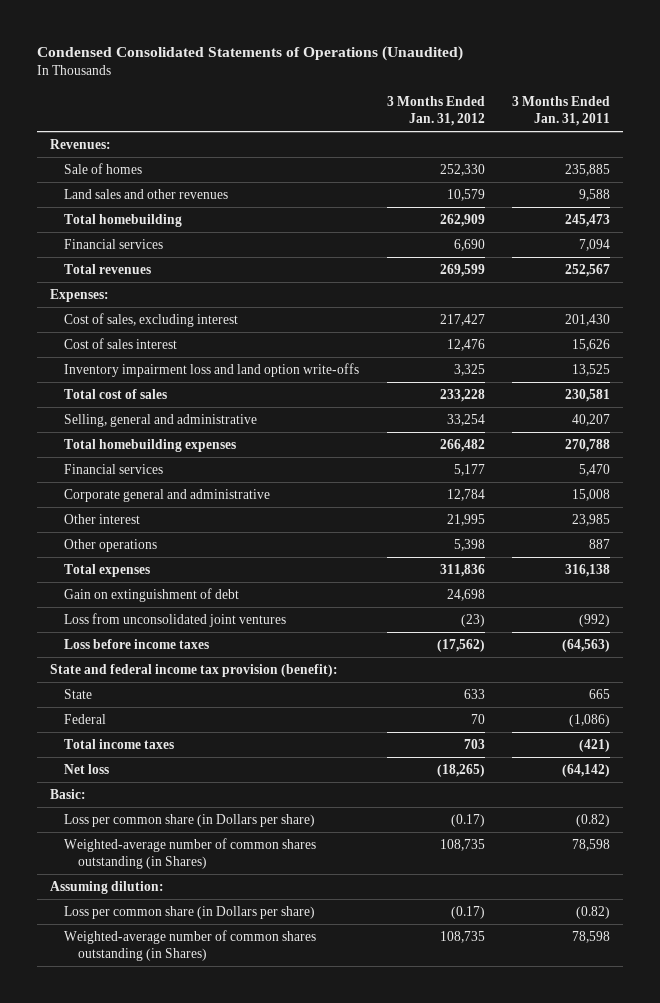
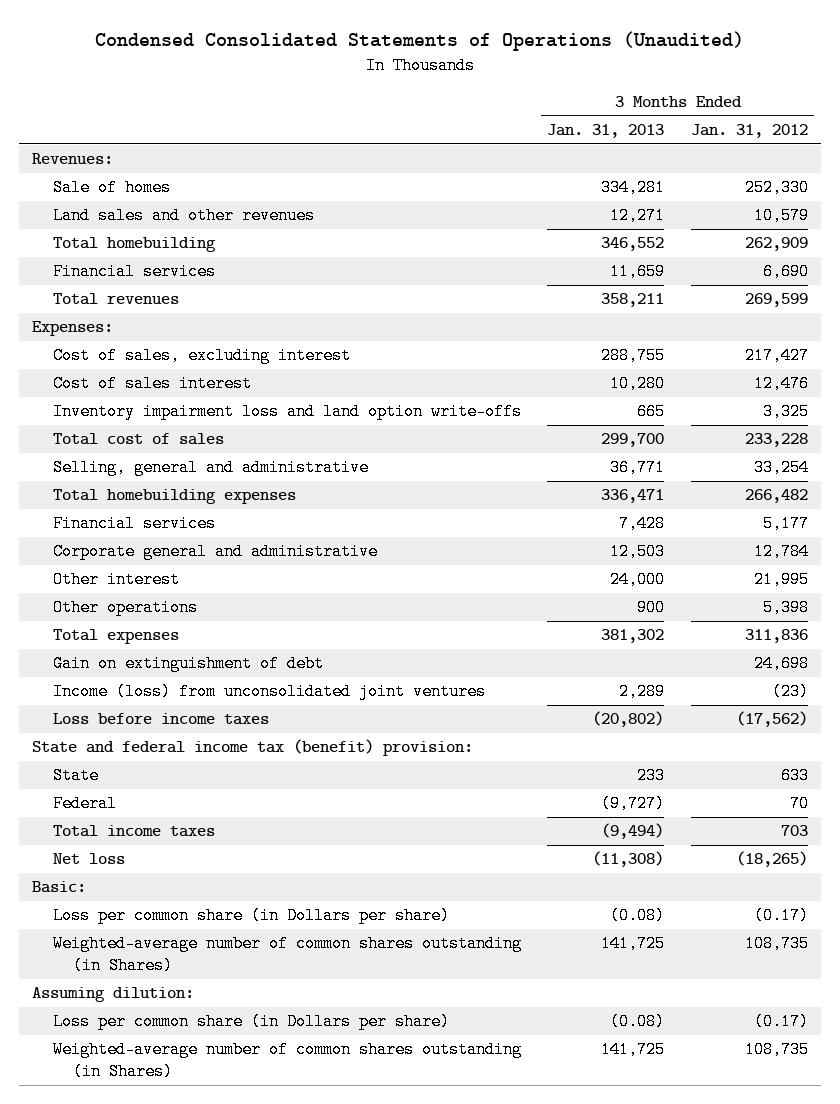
[511,95,610,126] 3 Months Ended Jan. 31, 2011 -> none
none -> [547,124,665,139] Jan. 31, 2013
[64,613,287,628] Loss from unconsolidated joint ventures -> [52,683,486,701] Income (loss) from unconsolidated joint ventures
[50,664,339,678] State and federal income tax provision (benefit): -> [31,739,473,757] State and federal income tax (benefit) provision:

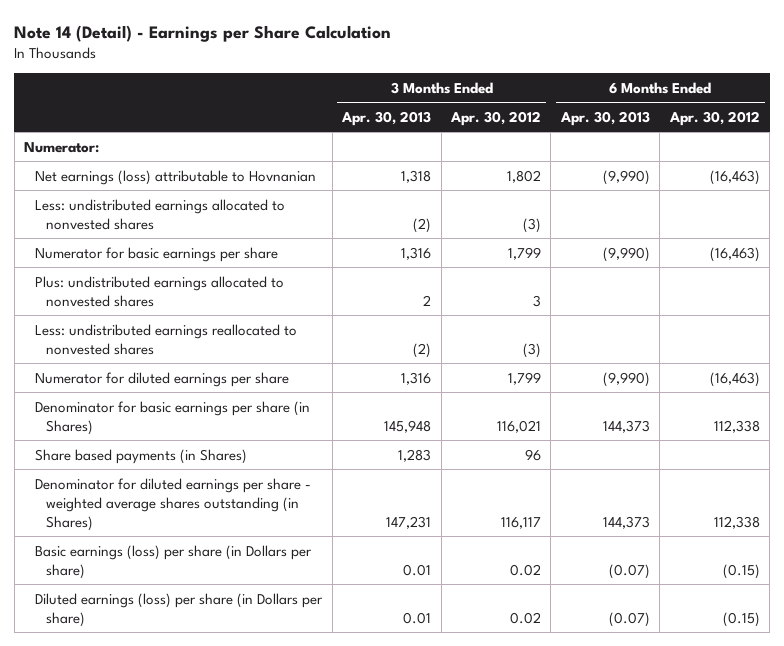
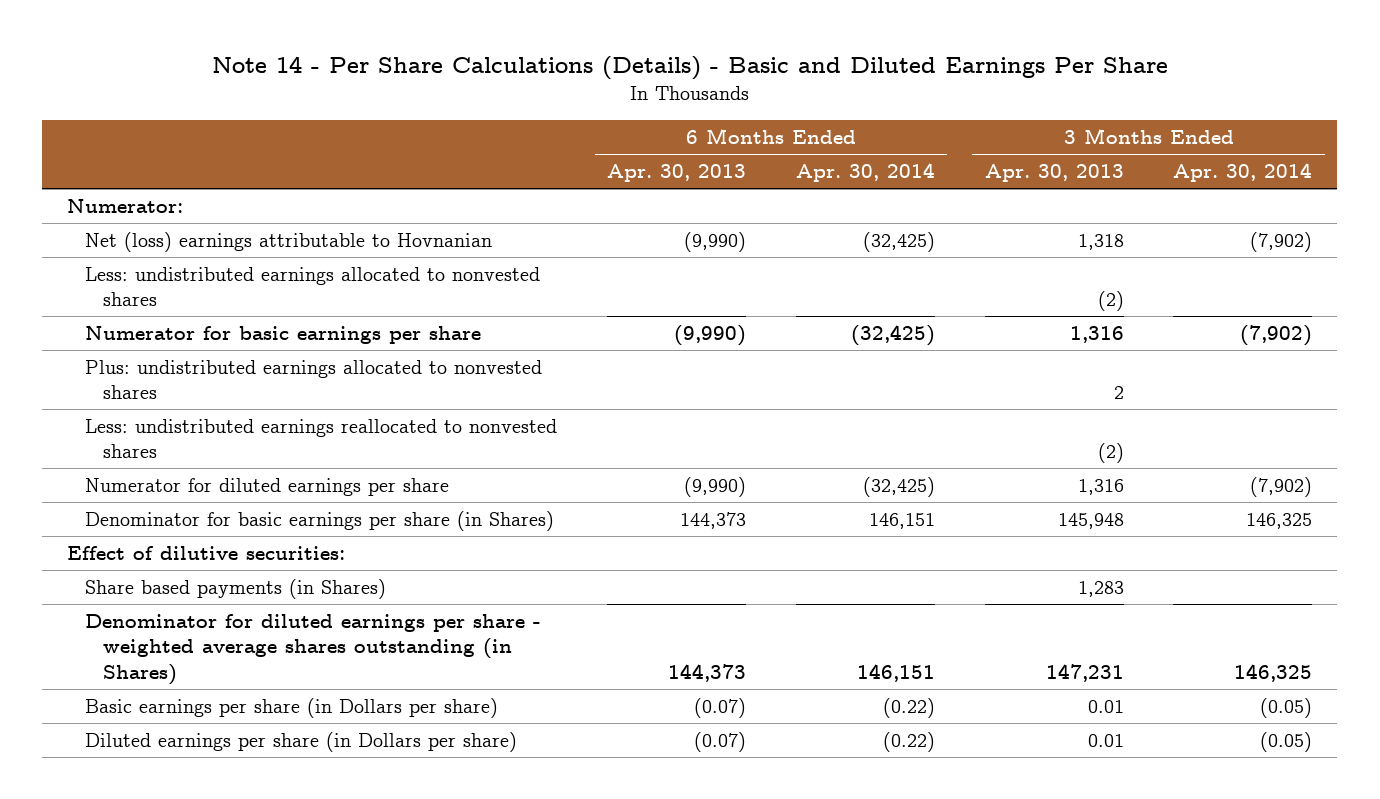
[14,24,392,42] Note 14 (Detail) - Earnings per Share Calculation -> [211,56,1168,81] Note 14 - Per Share Calculations (Details) - Basic and Diluted Earnings Per Share
[449,110,541,126] Apr. 30, 2012 -> none
[668,110,760,126] Apr. 30, 2012 -> none
none -> [795,163,935,183] Apr. 30, 2014
none -> [1173,163,1313,183] Apr. 30, 2014
[35,169,317,185] Net earnings (loss) attributable to Hovnanian -> [85,231,493,252] Net (loss) earnings attributable to Hovnanian
none -> [67,545,346,560] Effect of dilutive securities:
[35,544,313,579] Basic earnings (loss) per share (in Dollars per share) -> [85,697,499,718] Basic earnings per share (in Dollars per share)
[35,592,324,627] Diluted earnings (loss) per share (in Dollars per share) -> [85,731,518,752] Diluted earnings per share (in Dollars per share)

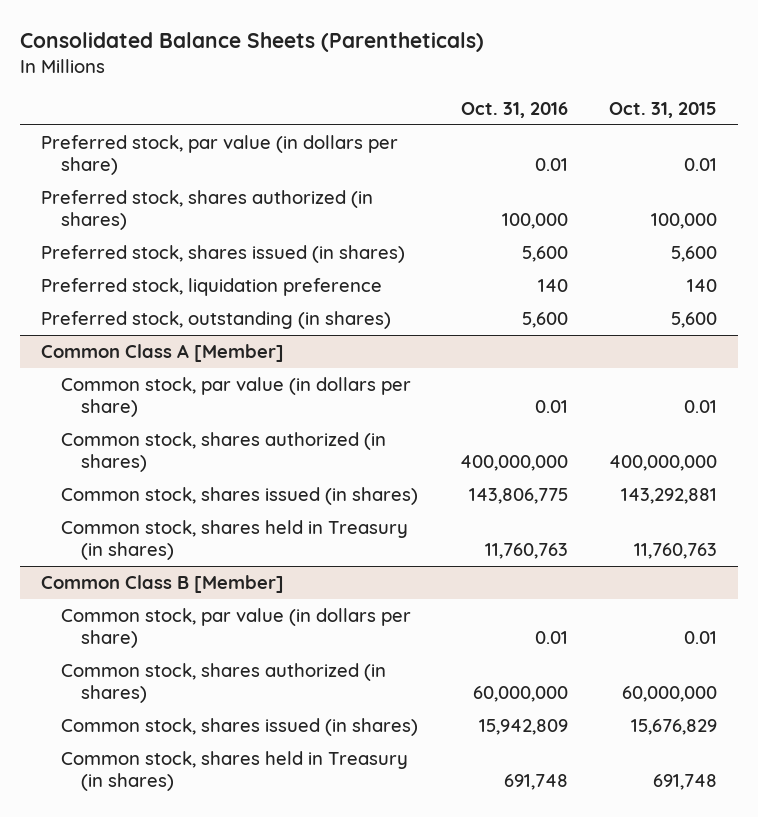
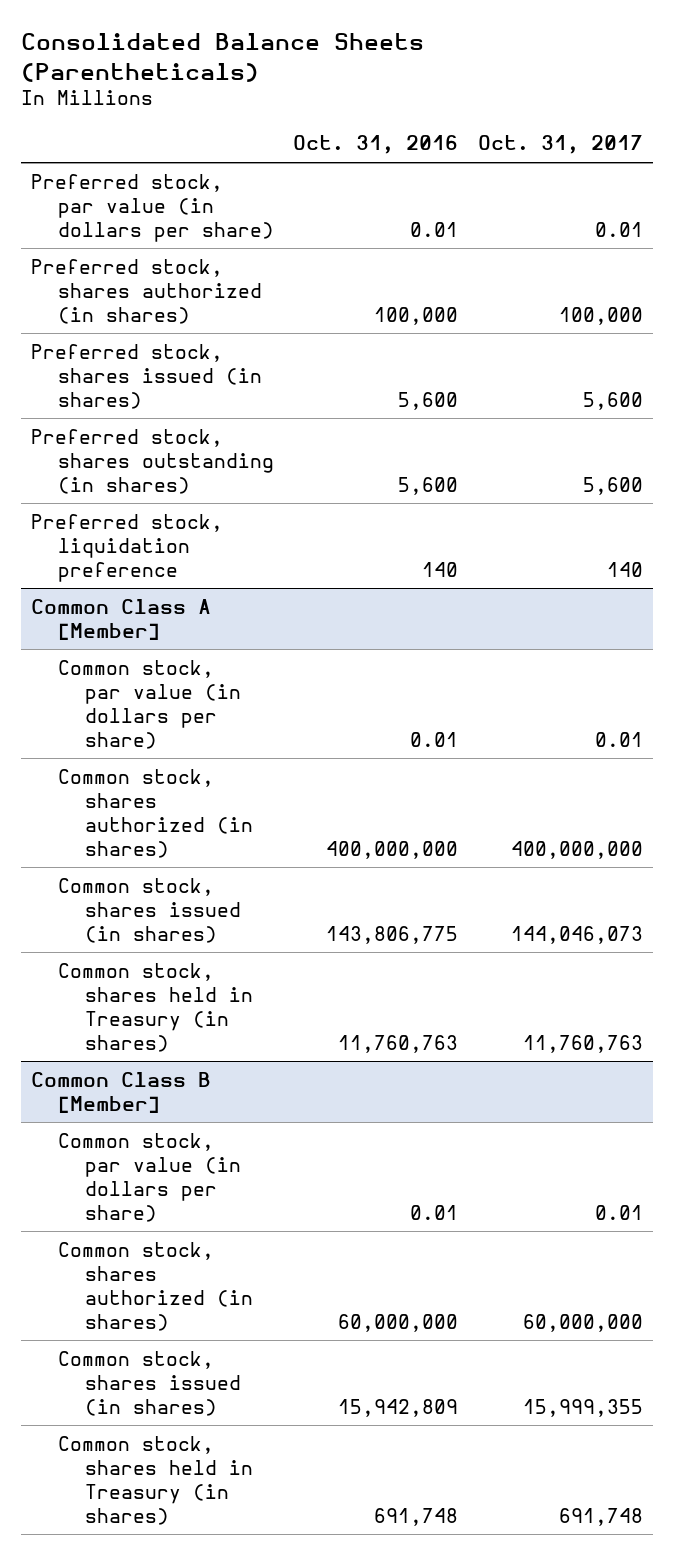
[609,101,718,118] Oct. 31, 2015 -> none
none -> [478,135,644,155] Oct. 31, 2017
none -> [30,429,274,494] Preferred stock, shares outstanding (in shares)
[40,311,391,330] Preferred stock, outstanding (in shares) -> none

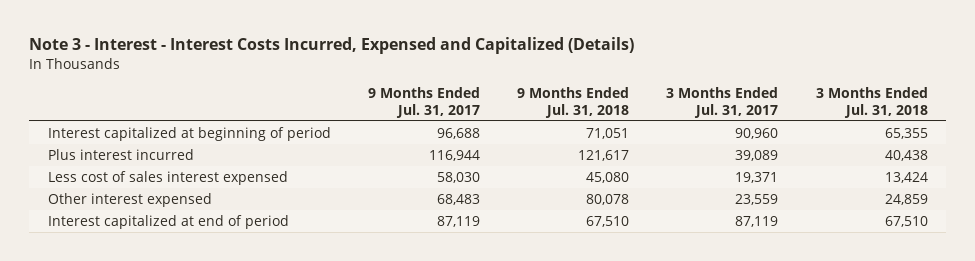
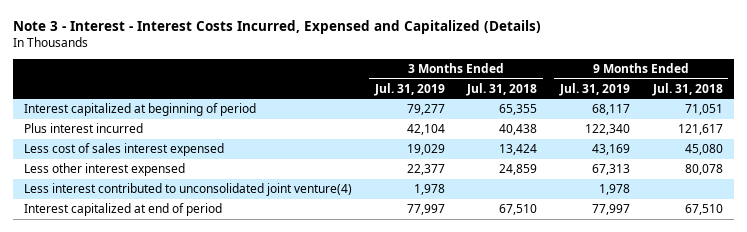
[367,87,480,118] 9 Months Ended Jul. 31, 2017 -> none
[666,87,779,118] 3 Months Ended Jul. 31, 2017 -> none
none -> [373,82,445,96] Jul. 31, 2019
none -> [559,82,631,96] Jul. 31, 2019
[47,192,212,207] Other interest expensed -> [23,163,185,177] Less other interest expensed
none -> [23,183,352,197] Less interest contributed to unconsolidated joint venture(4)

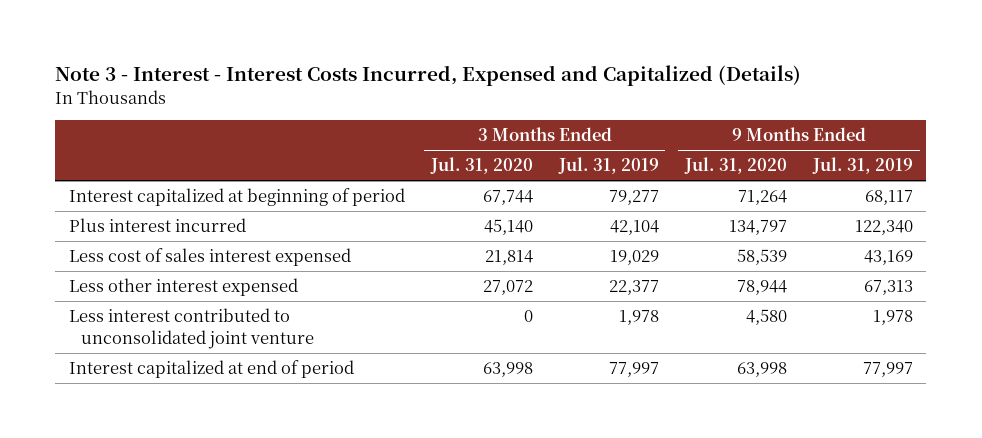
[466,82,538,96] Jul. 31, 2018 -> none
[651,82,723,96] Jul. 31, 2018 -> none
none -> [429,157,533,175] Jul. 31, 2020
none -> [683,157,787,175] Jul. 31, 2020
[23,183,352,197] Less interest contributed to unconsolidated joint venture(4) -> [68,308,314,349] Less interest contributed to unconsolidated joint venture

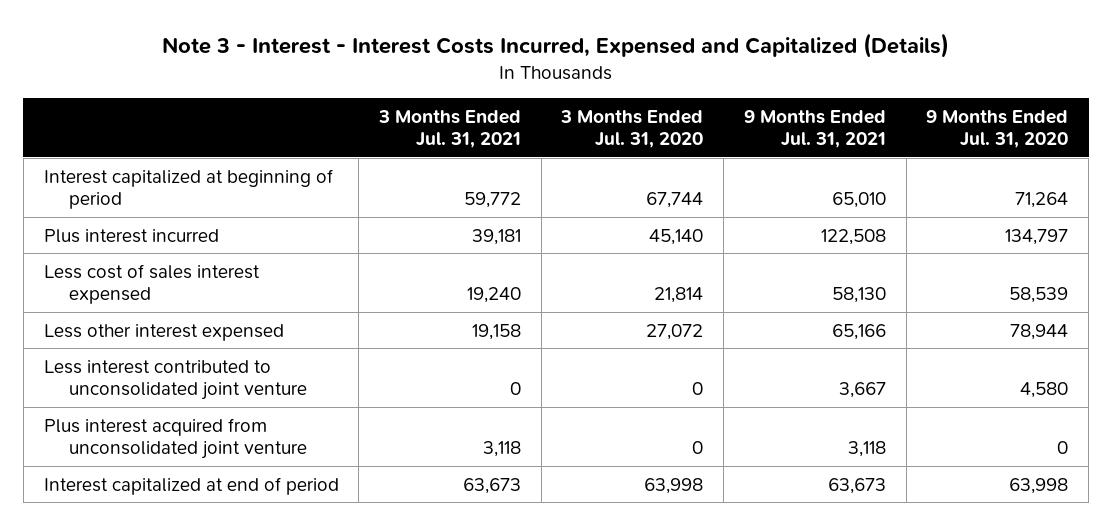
[557,157,659,175] Jul. 31, 2019 -> none
[812,157,914,175] Jul. 31, 2019 -> none
none -> [378,109,522,149] 3 Months Ended Jul. 31, 2021
none -> [743,109,886,149] 9 Months Ended Jul. 31, 2021
none -> [43,417,308,459] Plus interest acquired from unconsolidated joint venture

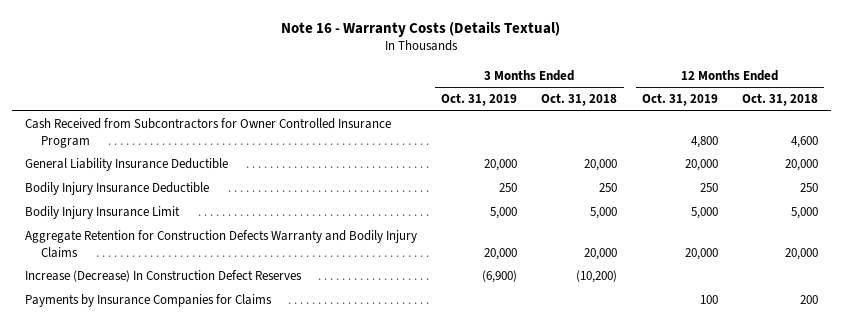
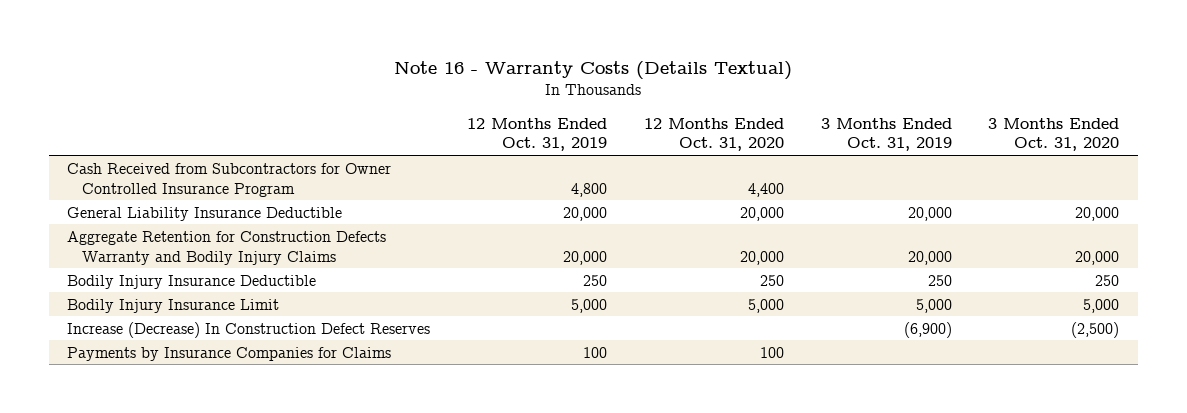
[541,94,618,107] Oct. 31, 2018 -> none
[742,94,819,107] Oct. 31, 2018 -> none
none -> [643,117,784,152] 12 Months Ended Oct. 31, 2020
none -> [988,117,1120,152] 3 Months Ended Oct. 31, 2020
[24,230,417,258] Aggregate Retention for Construction Defects Warranty and Bodily Injury Claims -> [67,230,387,265] Aggregate Retention for Construction Defects Warranty and Bodily Injury Claims

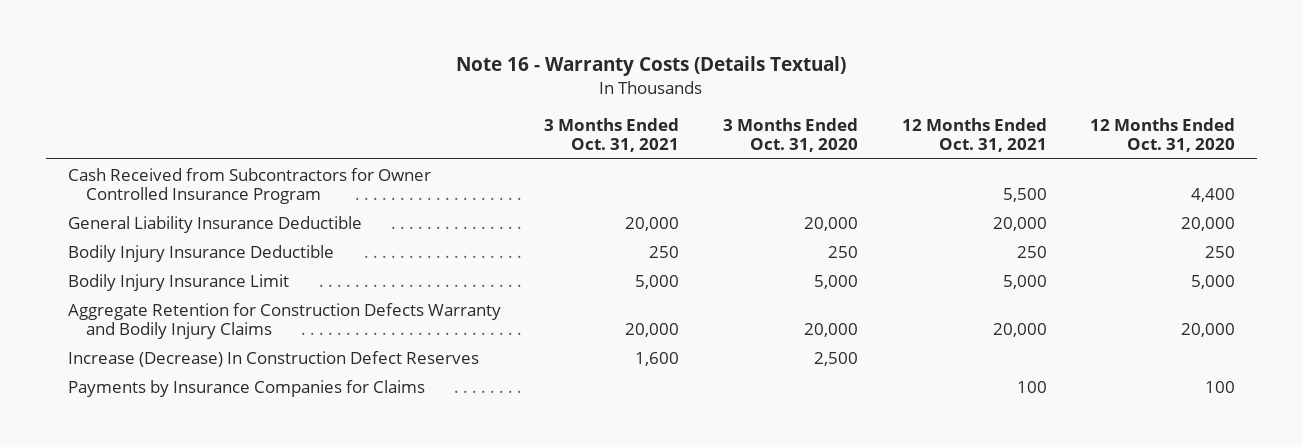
[467,117,608,152] 12 Months Ended Oct. 31, 2019 -> none
[820,117,952,152] 3 Months Ended Oct. 31, 2019 -> none
none -> [544,117,680,152] 3 Months Ended Oct. 31, 2021
none -> [901,117,1047,152] 12 Months Ended Oct. 31, 2021
[67,230,387,265] Aggregate Retention for Construction Defects Warranty and Bodily Injury Claims -> [67,302,501,339] Aggregate Retention for Construction Defects Warranty and Bodily Injury Claims
[1071,321,1120,338] (2,500) -> [813,351,858,366] 2,500

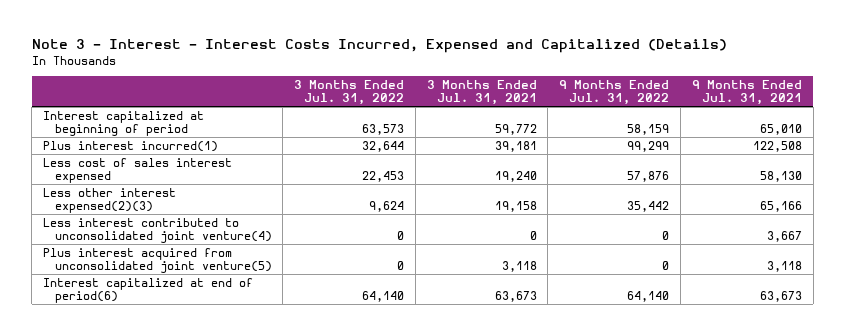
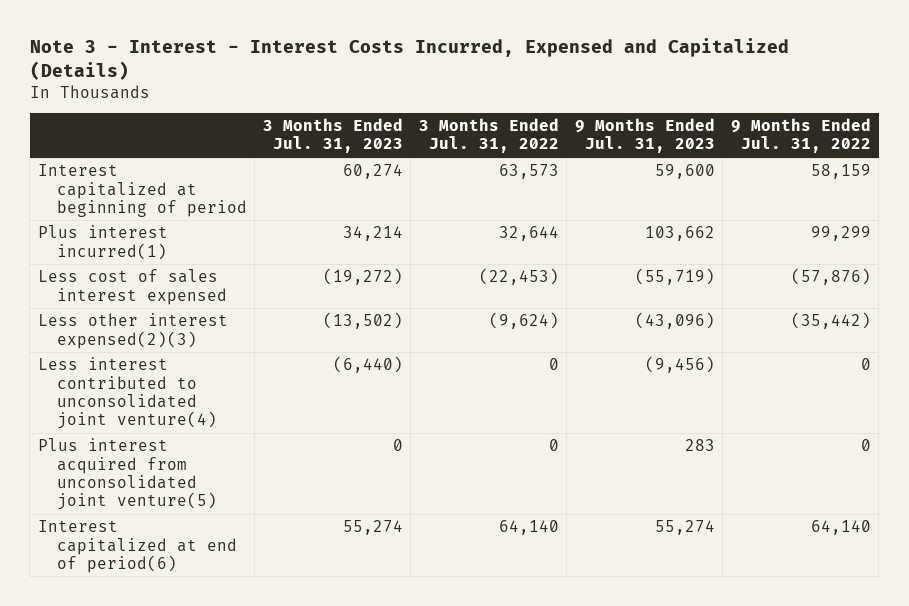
[426,79,537,105] 3 Months Ended Jul. 31, 2021 -> none
[691,79,802,105] 9 Months Ended Jul. 31, 2021 -> none
none -> [262,118,403,154] 3 Months Ended Jul. 31, 2023
none -> [574,118,715,154] 9 Months Ended Jul. 31, 2023
[362,170,405,182] 22,453 -> [478,268,559,286] (22,453)
[627,170,670,182] 57,876 -> [790,268,871,286] (57,876)
[369,200,405,212] 9,624 -> [488,312,559,330] (9,624)
[627,200,670,212] 35,442 -> [790,312,871,330] (35,442)

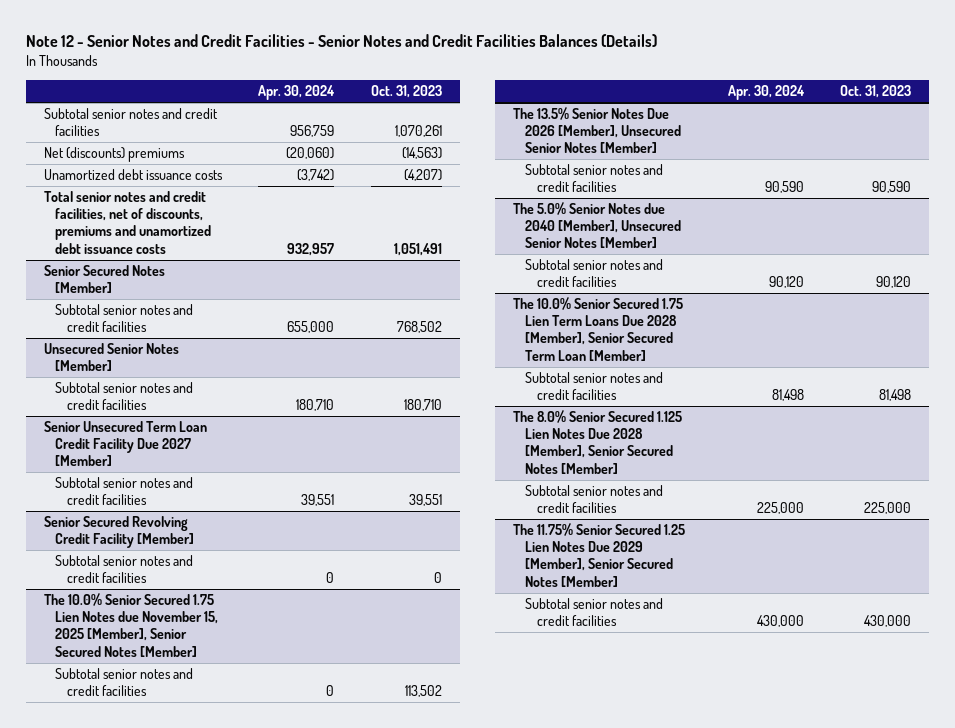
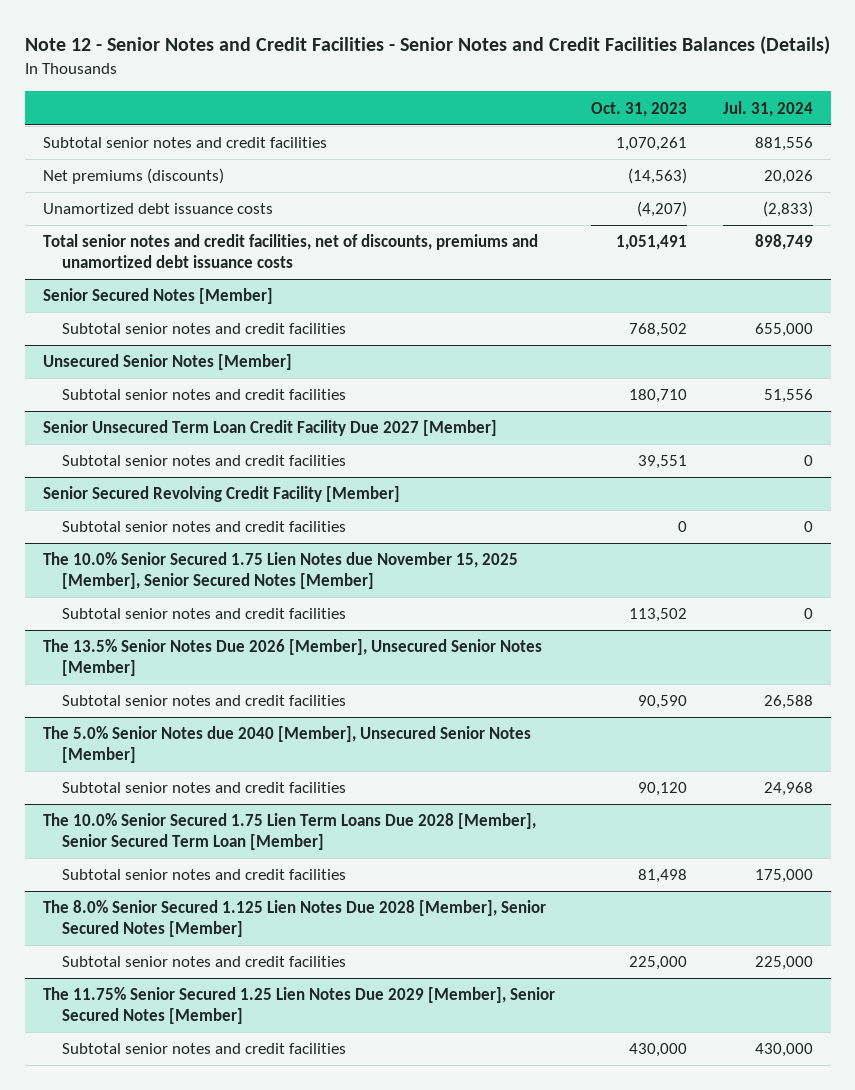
[258,85,336,101] Apr. 30, 2024 -> none
none -> [722,100,813,117] Jul. 31, 2024
[43,147,185,163] Net (discounts) premiums -> [42,168,224,185] Net premiums (discounts)

